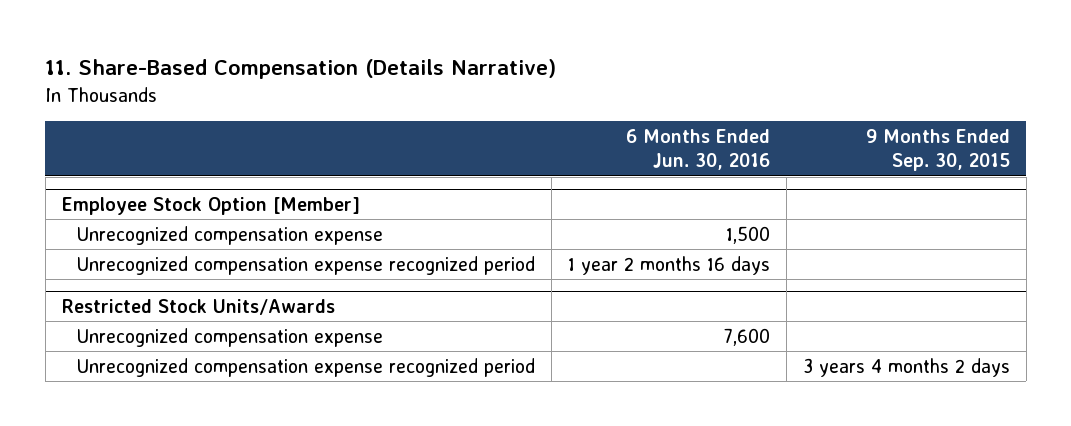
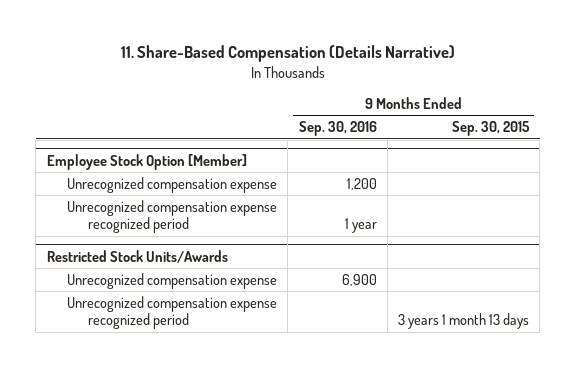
[625,128,770,171] 6 Months Ended Jun. 30, 2016 -> none
none -> [298,121,377,137] Sep. 30, 2016
[802,357,1010,377] 3 years 4 months 2 days -> [397,313,529,330] 3 years 1 month 13 days

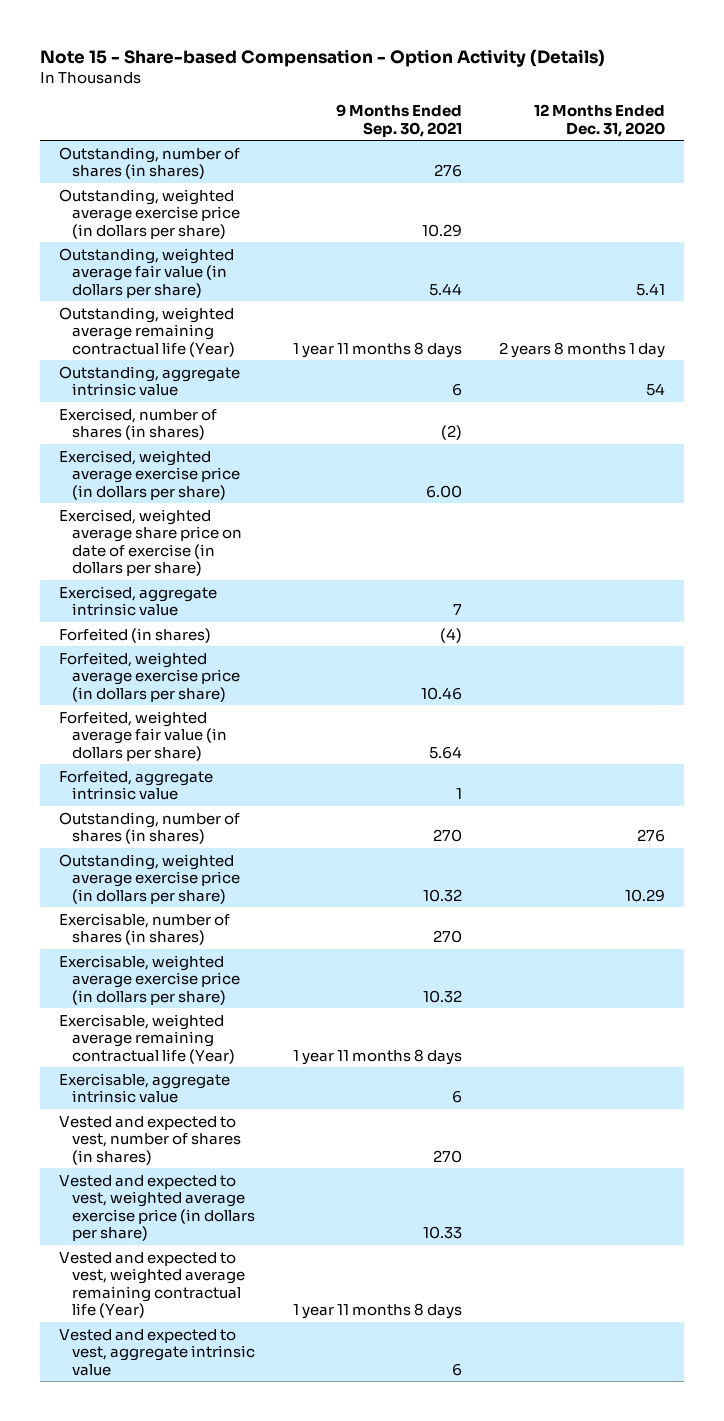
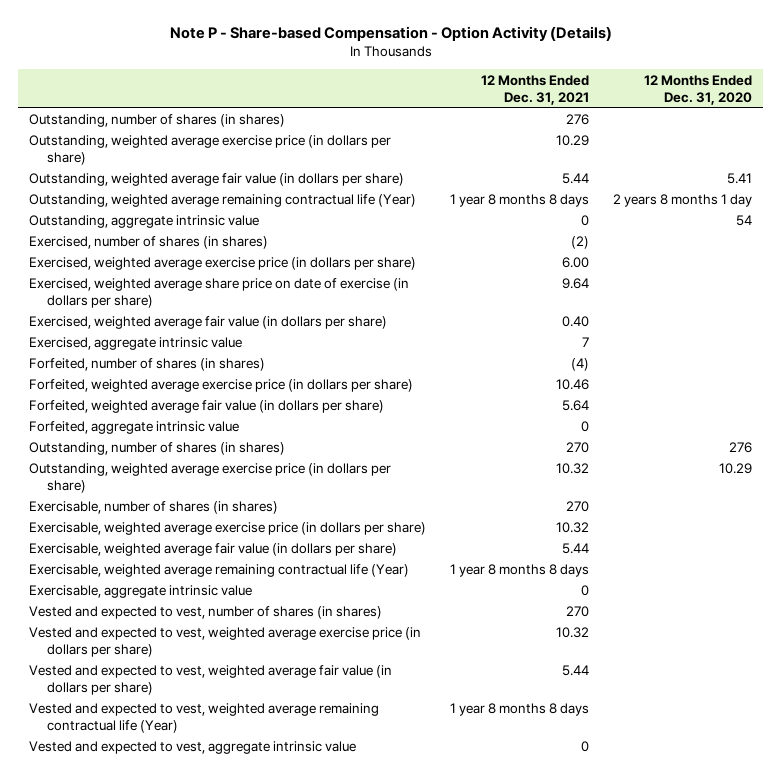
[40,49,606,68] Note 15 - Share-based Compensation - Option Activity (Details) -> [169,26,612,42] Note P - Share-based Compensation - Option Activity (Details)
[335,103,462,137] 9 Months Ended Sep. 30, 2021 -> none
none -> [481,74,590,105] 12 Months Ended Dec. 31, 2021
none -> [29,316,388,330] Exercised, weighted average fair value (in dollars per share)
[58,627,211,643] Forfeited (in shares) -> [29,358,266,372] Forfeited, number of shares (in shares)
none -> [29,543,398,557] Exercisable, weighted average fair value (in dollars per share)
none -> [29,665,393,696] Vested and expected to vest, weighted average fair value (in dollars per share)

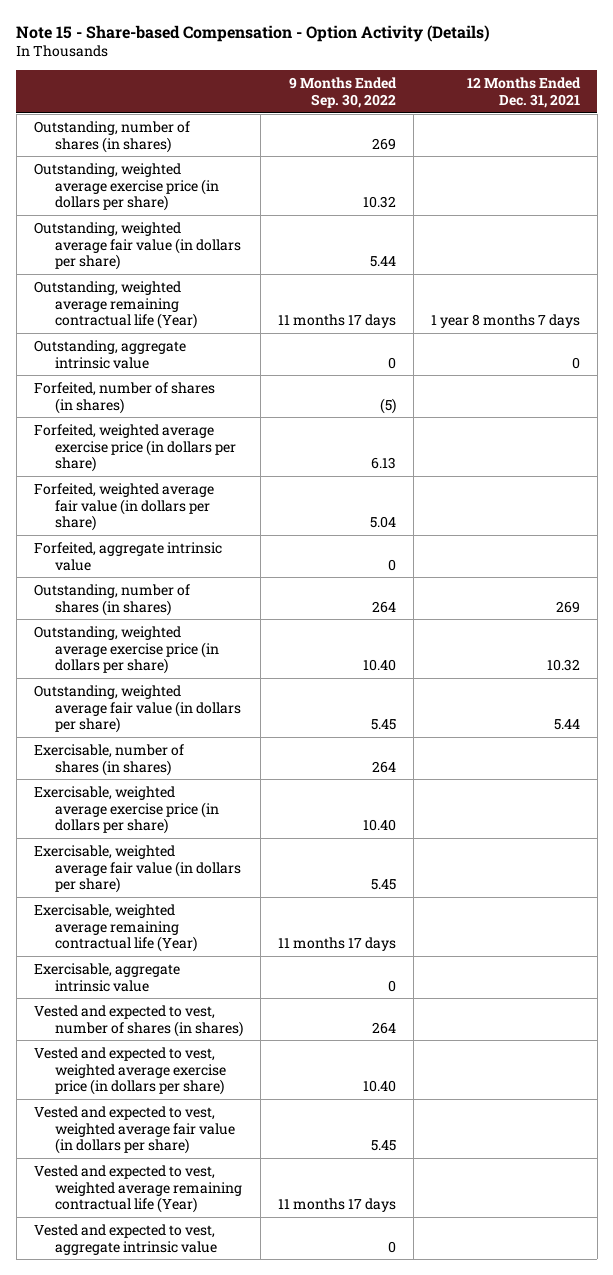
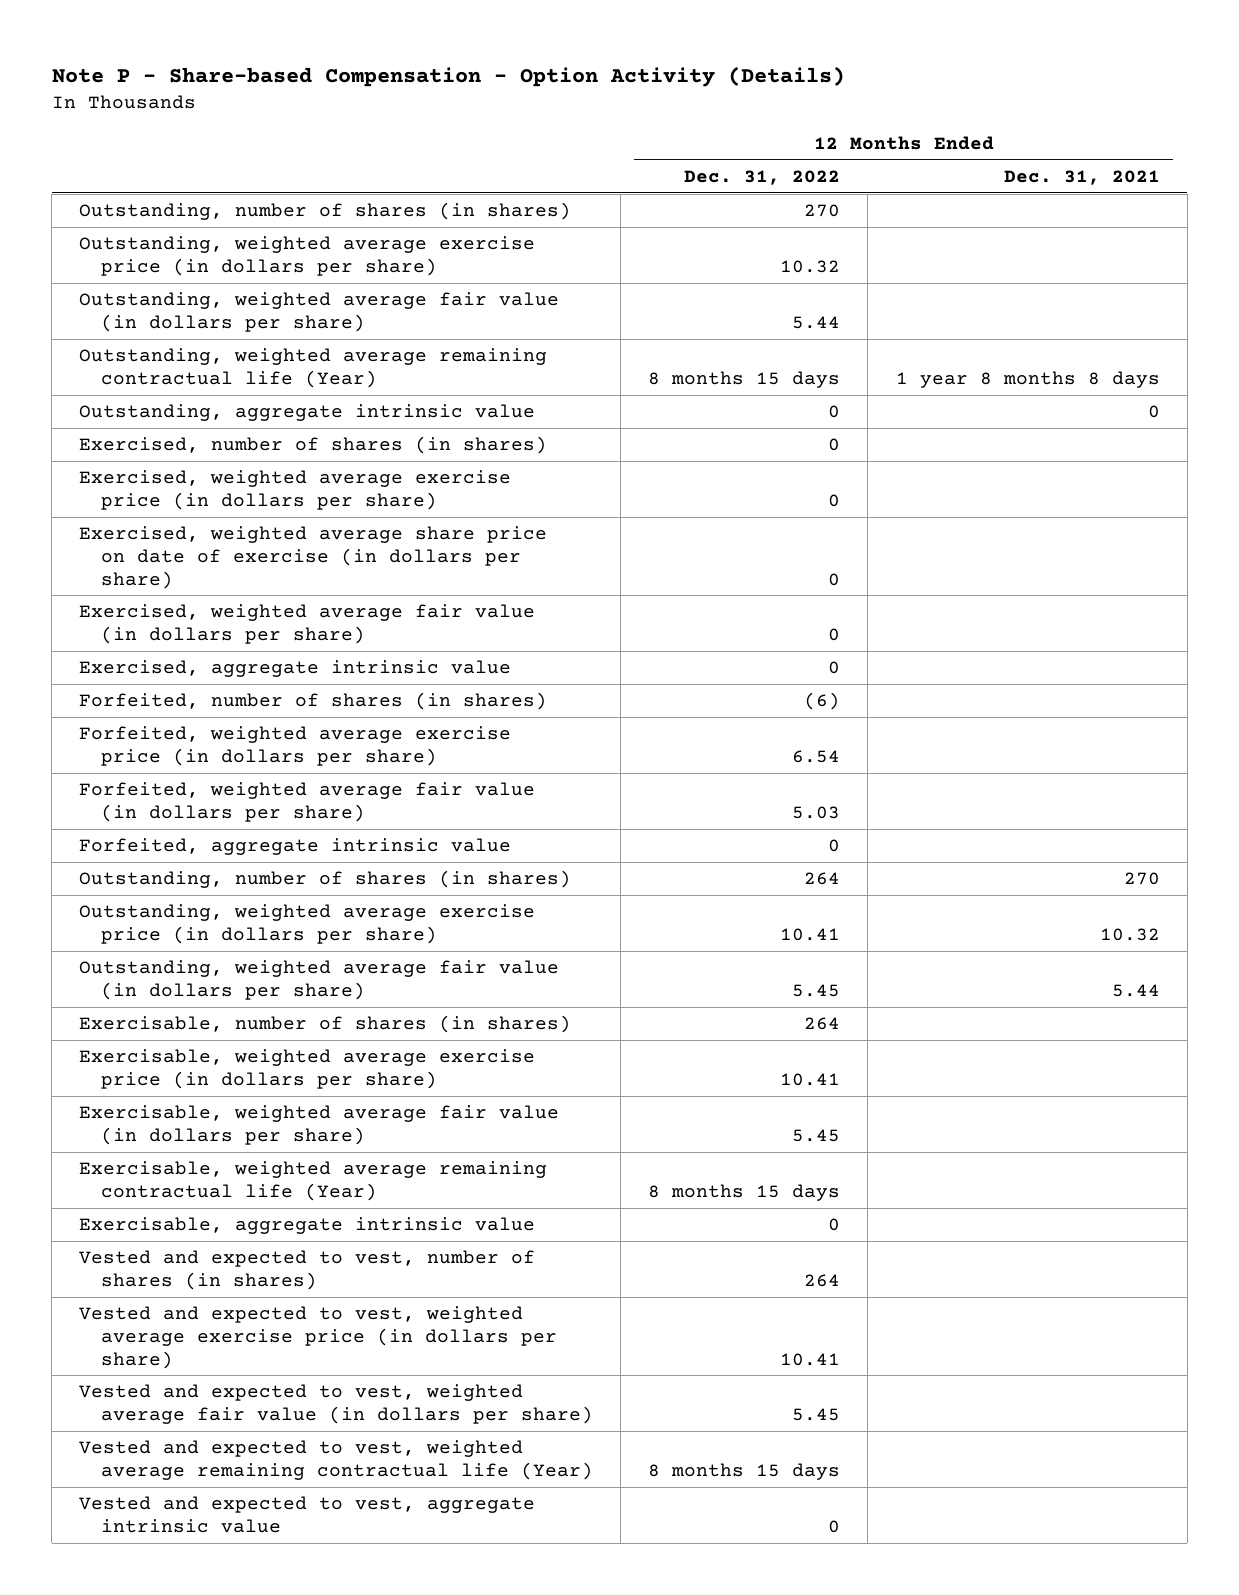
[16,24,491,42] Note 15 - Share-based Compensation - Option Activity (Details) -> [51,65,845,87] Note P - Share-based Compensation - Option Activity (Details)
[288,77,397,108] 9 Months Ended Sep. 30, 2022 -> none
none -> [684,169,841,185] Dec. 31, 2022
[430,314,580,329] 1 year 8 months 7 days -> [895,370,1160,388] 1 year 8 months 8 days
none -> [79,436,548,455] Exercised, number of shares (in shares)
none -> [79,470,512,510] Exercised, weighted average exercise price (in dollars per share)
none -> [79,526,548,589] Exercised, weighted average share price on date of exercise (in dollars per share)
none -> [79,604,536,644] Exercised, weighted average fair value (in dollars per share)
none -> [79,660,512,678] Exercised, aggregate intrinsic value
[555,600,580,613] 269 -> [1123,872,1160,886] 270

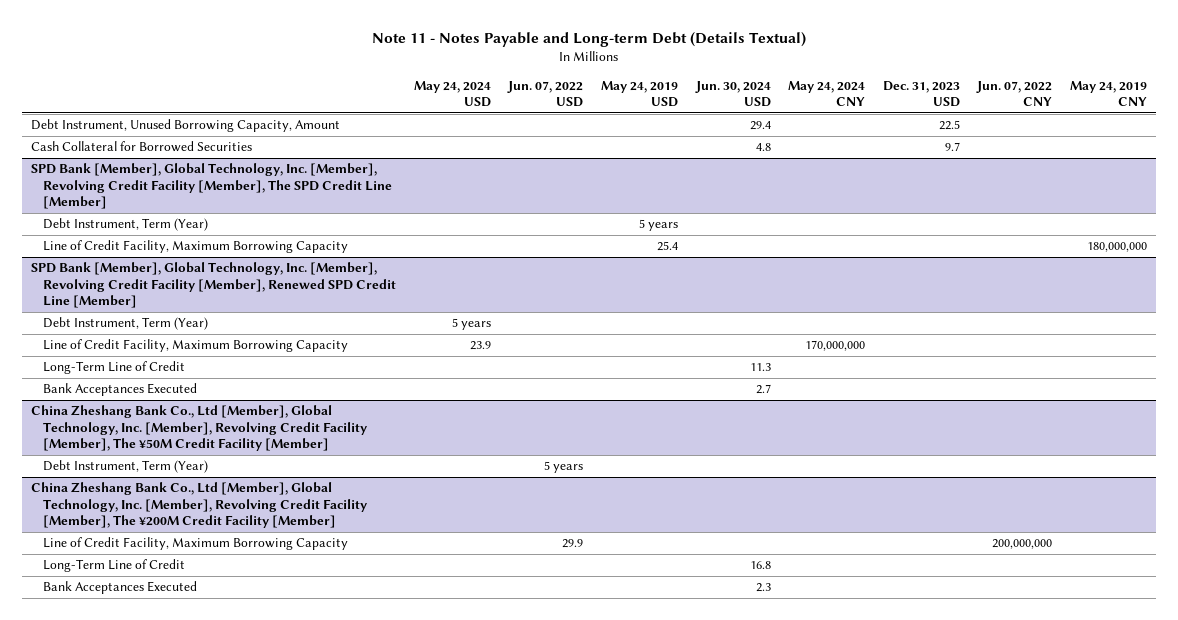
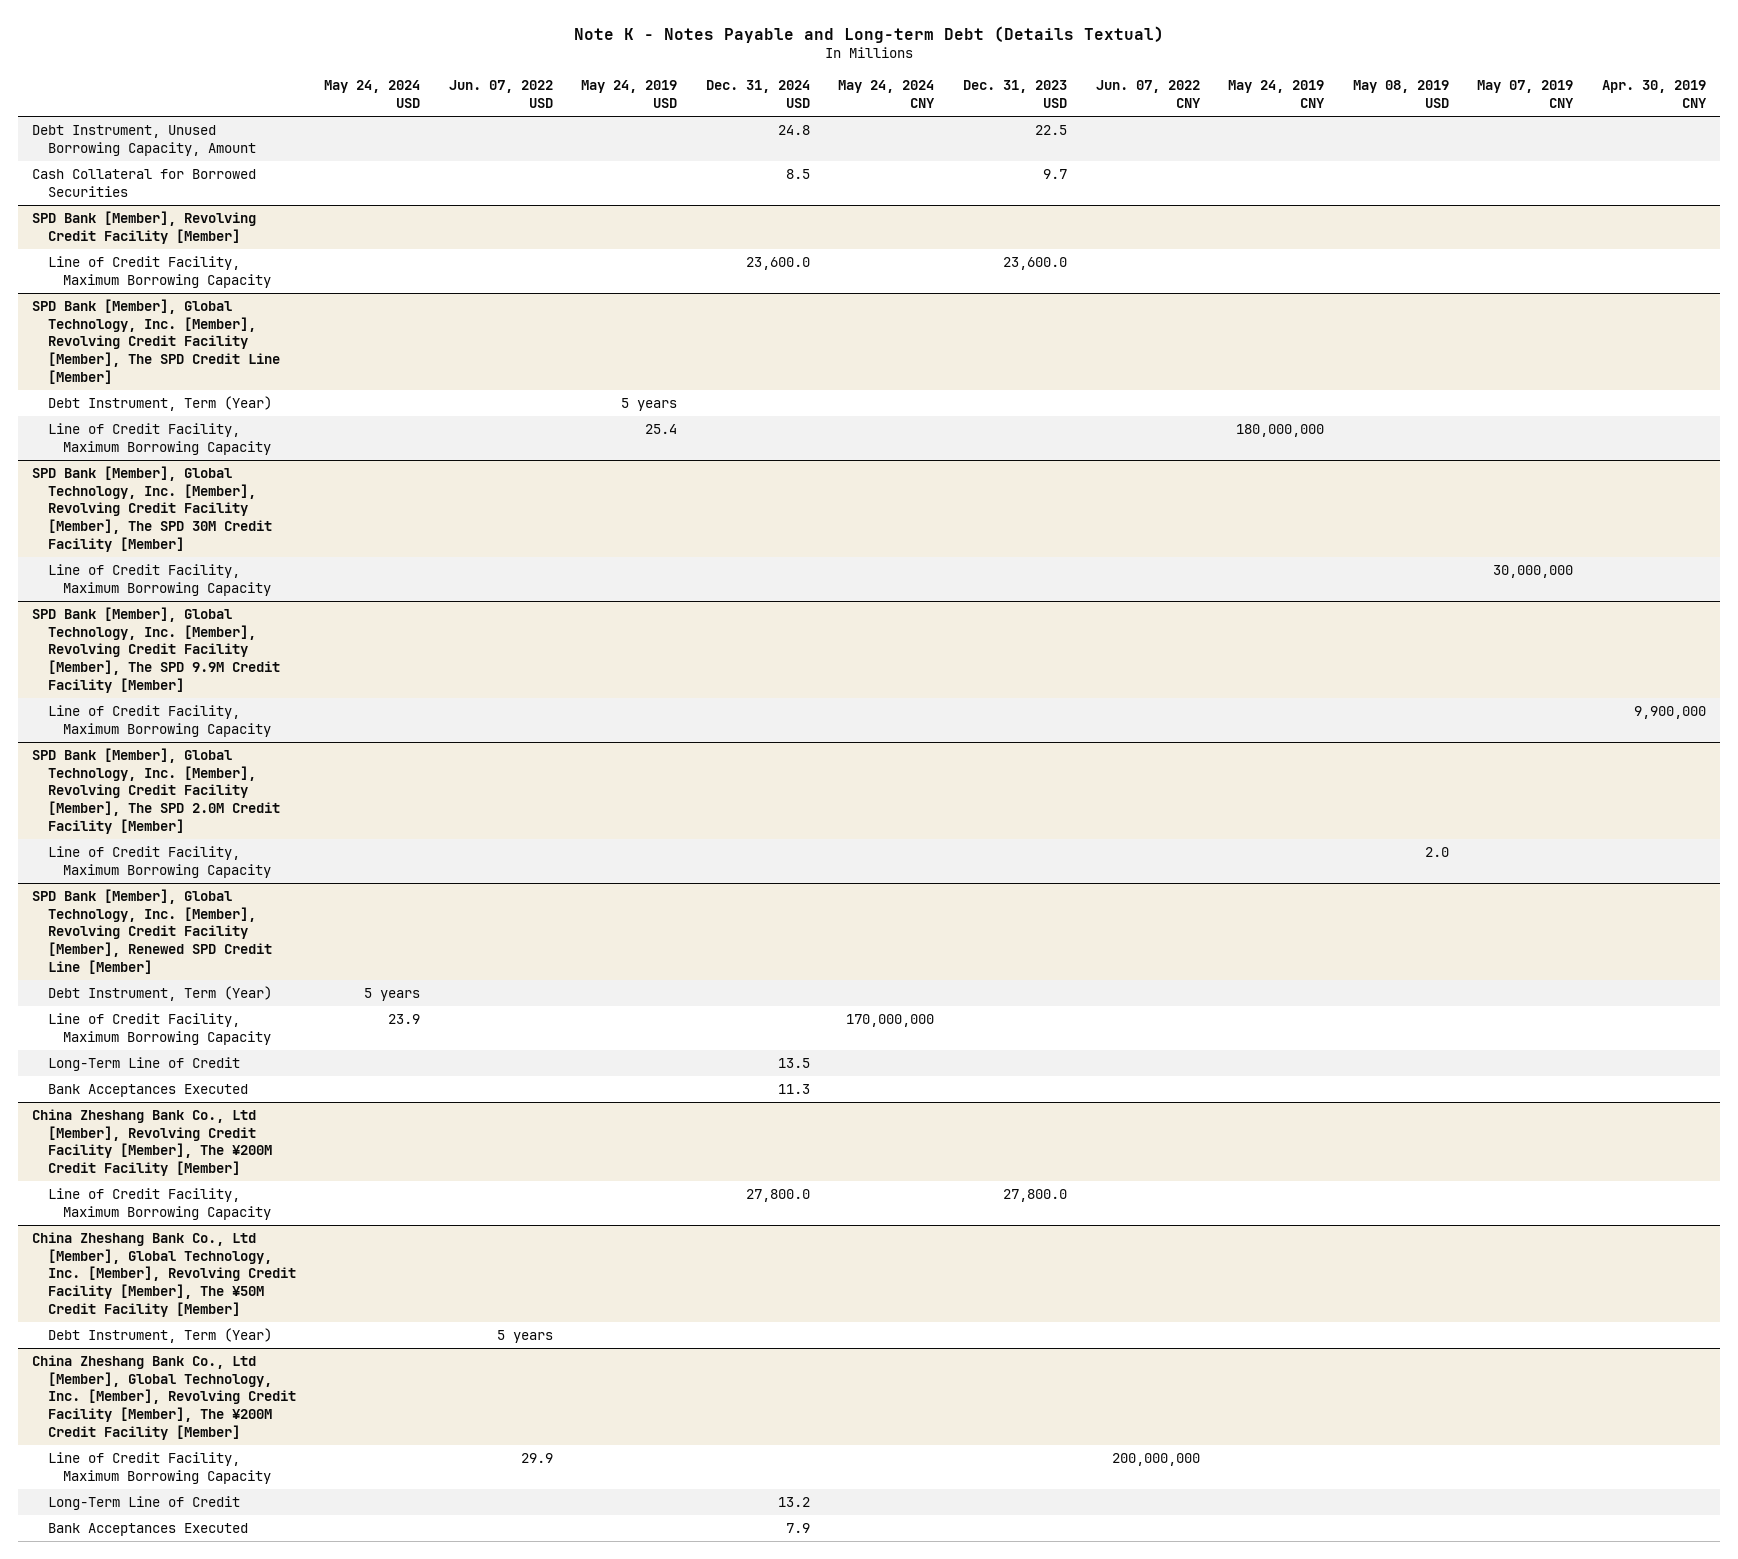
[372,32,807,48] Note 11 - Notes Payable and Long-term Debt (Details Textual) -> [574,25,1165,43] Note K - Notes Payable and Long-term Debt (Details Textual)
[694,81,771,108] Jun. 30, 2024 USD -> none
none -> [705,80,810,108] Dec. 31, 2024 USD
none -> [1352,80,1449,108] May 08, 2019 USD
none -> [1477,80,1575,108] May 07, 2019 CNY
none -> [1601,80,1707,108] Apr. 30, 2019 CNY
none -> [32,211,257,244] SPD Bank [Member], Revolving Credit Facility [Member]
none -> [47,256,272,288] Line of Credit Facility, Maximum Borrowing Capacity
none -> [32,466,272,552] SPD Bank [Member], Global Technology, Inc. [Member], Revolving Credit Facility [Member], The SPD 30M Credit Facility [Member]
none -> [47,564,272,596] Line of Credit Facility, Maximum Borrowing Capacity
none -> [32,607,280,693] SPD Bank [Member], Global Technology, Inc. [Member], Revolving Credit Facility [Member], The SPD 9.9M Credit Facility [Member]
none -> [47,705,272,737] Line of Credit Facility, Maximum Borrowing Capacity
none -> [32,748,280,834] SPD Bank [Member], Global Technology, Inc. [Member], Revolving Credit Facility [Member], The SPD 2.0M Credit Facility [Member]
none -> [47,846,272,878] Line of Credit Facility, Maximum Borrowing Capacity
none -> [32,1109,272,1177] China Zheshang Bank Co., Ltd [Member], Revolving Credit Facility [Member], The ¥200M Credit Facility [Member]
none -> [47,1188,272,1220] Line of Credit Facility, Maximum Borrowing Capacity

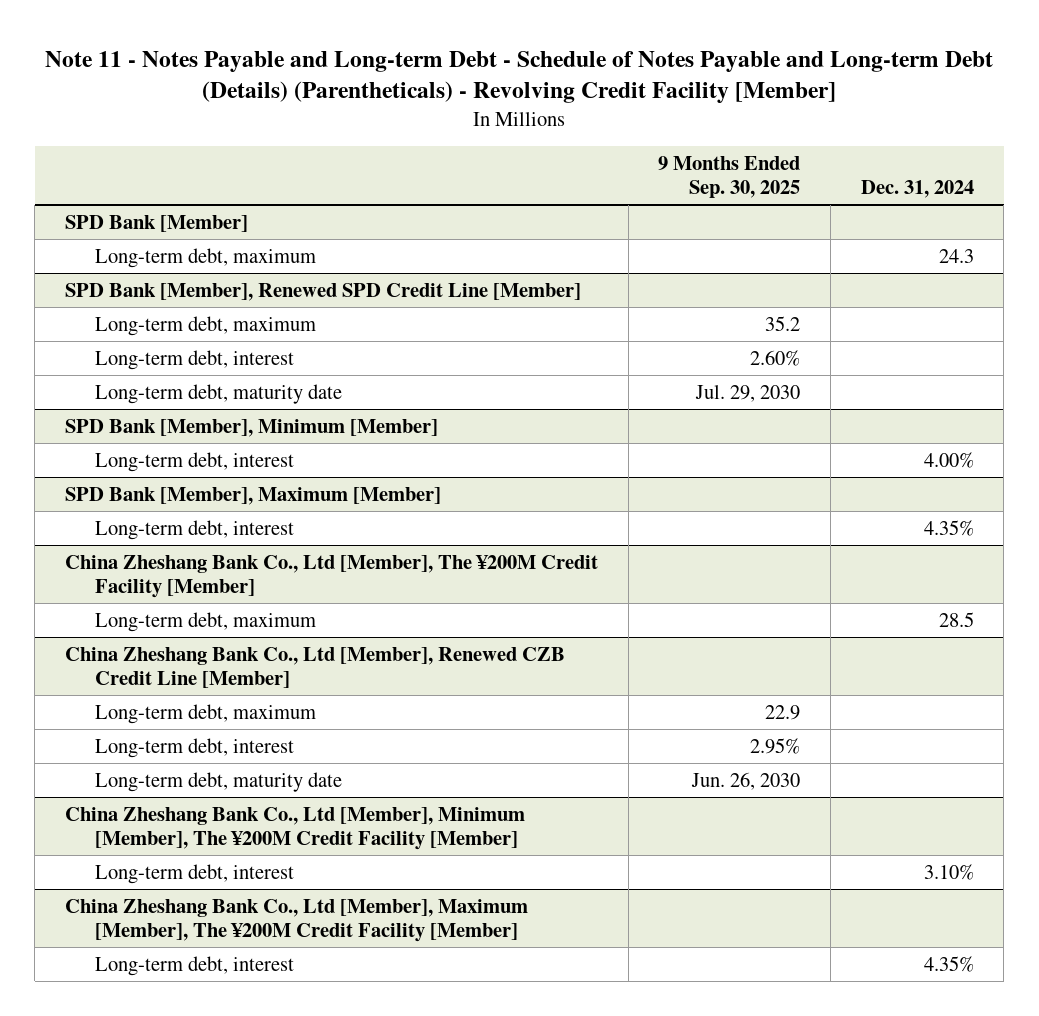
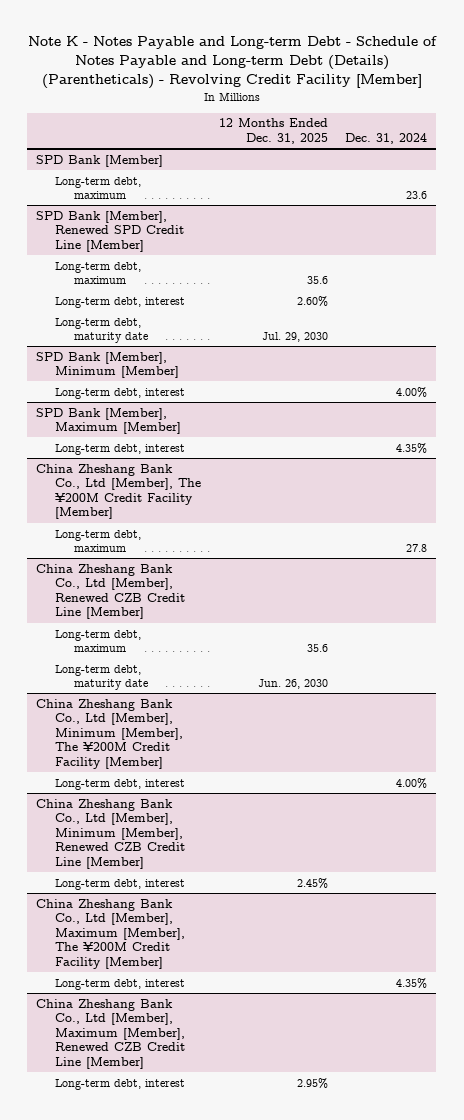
[45,50,994,104] Note 11 - Notes Payable and Long-term Debt - Schedule of Notes Payable and Long-term Debt (Details) (Parentheticals) - Revolving Credit Facility [Member] -> [27,36,437,90] Note K - Notes Payable and Long-term Debt - Schedule of Notes Payable and Long-term Debt (Details) (Parentheticals) - Revolving Credit Facility [Member]
[658,155,801,198] 9 Months Ended Sep. 30, 2025 -> none
none -> [218,118,328,145] 12 Months Ended Dec. 31, 2025
[938,248,974,263] 24.3 -> [406,191,428,200] 23.6
[938,611,974,627] 28.5 -> [406,544,428,553] 27.8
[94,737,294,758] Long-term debt, interest -> none
[923,863,974,880] 3.10% -> [396,777,428,789] 4.00%
none -> [36,798,186,869] China Zheshang Bank Co., Ltd [Member], Minimum [Member], Renewed CZB Credit Line [Member]
none -> [55,878,186,890] Long-term debt, interest
none -> [36,998,186,1069] China Zheshang Bank Co., Ltd [Member], Maximum [Member], Renewed CZB Credit Line [Member]
none -> [55,1078,186,1090] Long-term debt, interest

